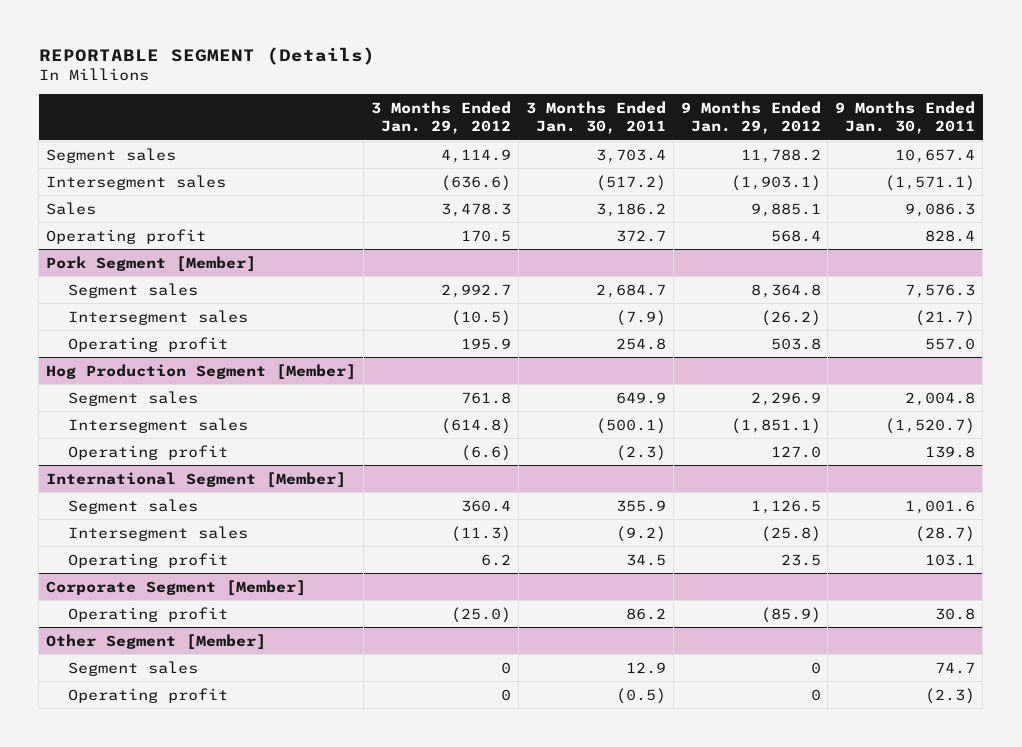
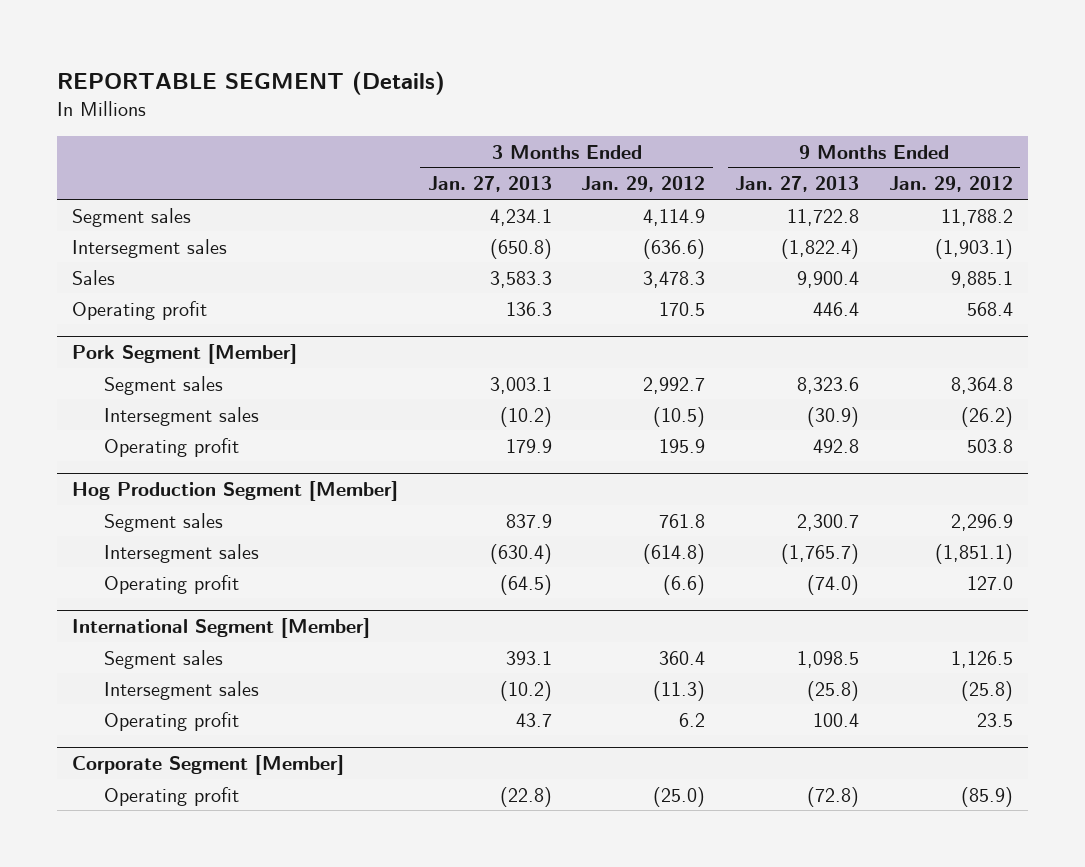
[525,101,666,135] 3 Months Ended Jan. 30, 2011 -> none
[835,101,976,135] 9 Months Ended Jan. 30, 2011 -> none
none -> [427,176,552,193] Jan. 27, 2013
none -> [735,176,860,193] Jan. 27, 2013
[46,633,267,650] Other Segment [Member] -> none
[68,660,199,676] Segment sales -> none
[68,687,229,703] Operating profit -> none

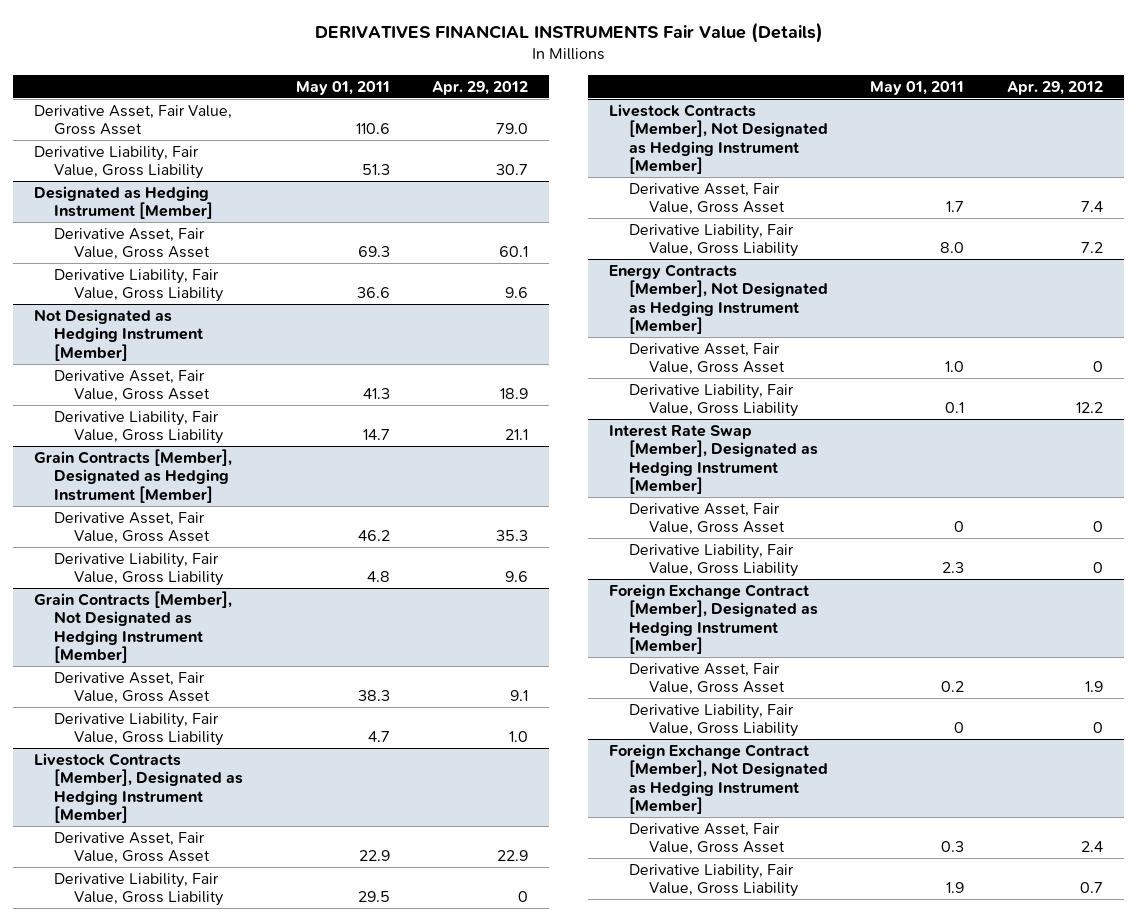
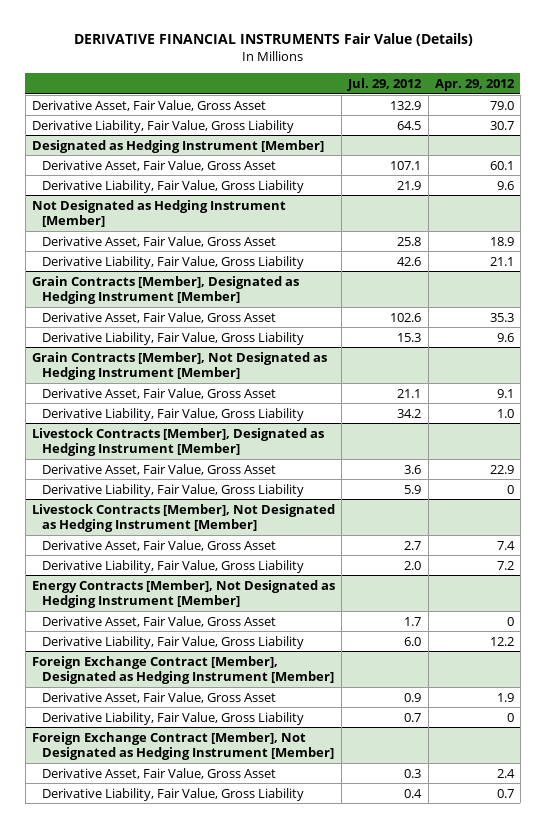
[314,21,823,43] DERIVATIVES FINANCIAL INSTRUMENTS Fair Value (Details) -> [73,33,473,47] DERIVATIVE FINANCIAL INSTRUMENTS Fair Value (Details)
[295,80,390,95] May 01, 2011 -> none
none -> [347,77,423,91] Jul. 29, 2012
[609,424,819,495] Interest Rate Swap [Member], Designated as Hedging Instrument [Member] -> none
[629,502,786,536] Derivative Asset, Fair Value, Gross Asset -> none
[629,543,799,578] Derivative Liability, Fair Value, Gross Liability -> none

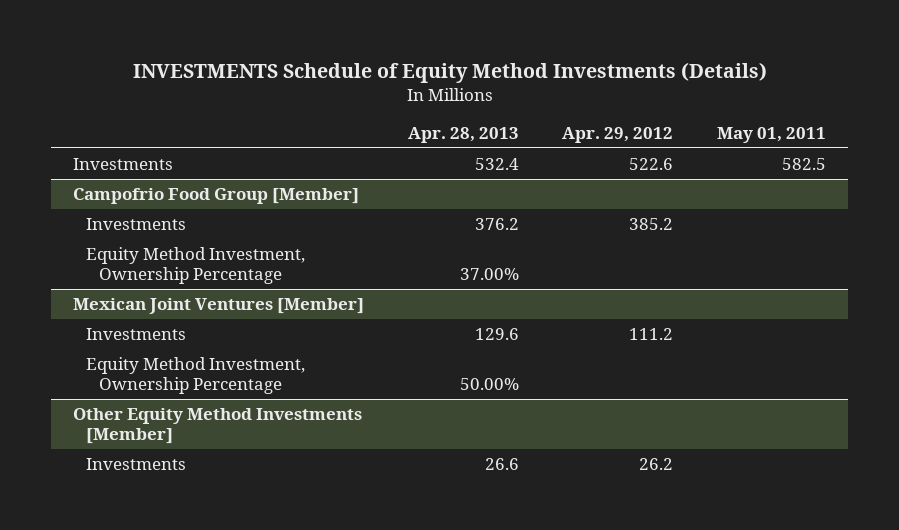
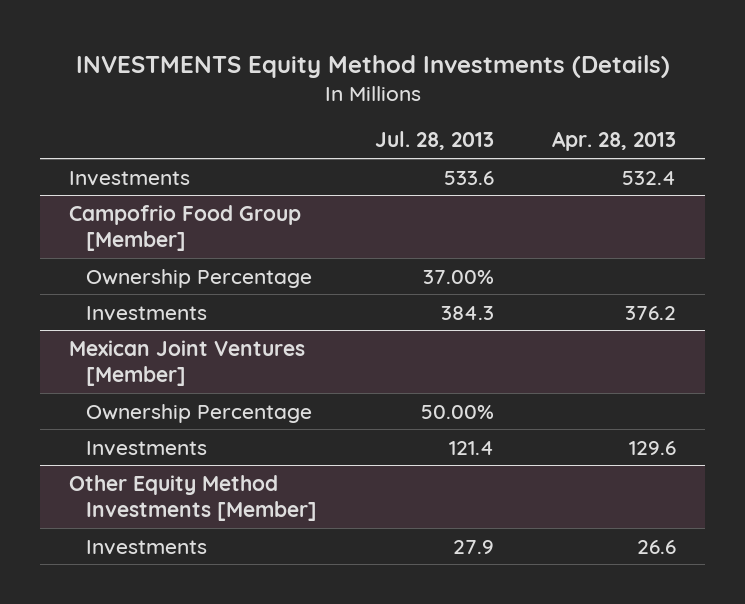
[132,61,767,83] INVESTMENTS Schedule of Equity Method Investments (Details) -> [75,54,670,78] INVESTMENTS Equity Method Investments (Details)
[562,127,674,144] Apr. 29, 2012 -> none
[717,127,827,144] May 01, 2011 -> none
none -> [375,131,495,151] Jul. 28, 2013
none -> [86,268,313,288] Ownership Percentage
[86,247,306,285] Equity Method Investment, Ownership Percentage -> none
none -> [86,403,313,423] Ownership Percentage
[86,357,306,395] Equity Method Investment, Ownership Percentage -> none

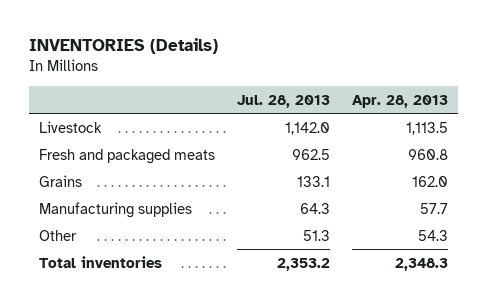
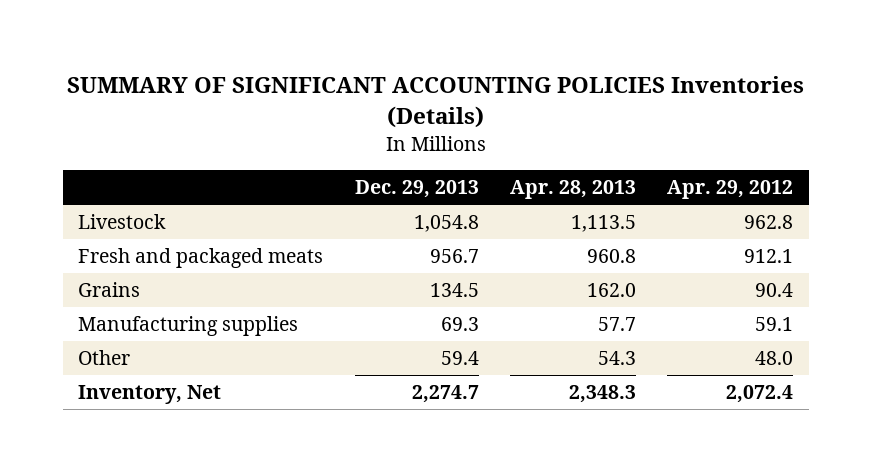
[28,38,218,55] INVENTORIES (Details) -> [66,76,804,128] SUMMARY OF SIGNIFICANT ACCOUNTING POLICIES Inventories (Details)
[236,94,330,108] Jul. 28, 2013 -> none
none -> [354,180,479,199] Dec. 29, 2013
none -> [667,180,794,200] Apr. 29, 2012
[39,255,163,268] Total inventories -> [78,385,222,405] Inventory, Net

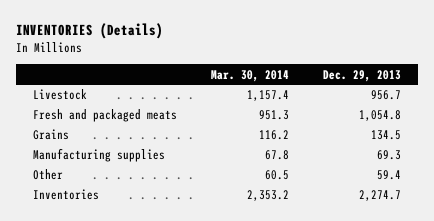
[66,76,804,128] SUMMARY OF SIGNIFICANT ACCOUNTING POLICIES Inventories (Details) -> [15,23,163,40] INVENTORIES (Details)
[509,180,636,200] Apr. 28, 2013 -> none
[667,180,794,200] Apr. 29, 2012 -> none
none -> [211,69,290,82] Mar. 30, 2014
[413,215,479,233] 1,054.8 -> [371,90,402,101] 956.7
[429,249,479,264] 956.7 -> [359,110,402,122] 1,054.8
[78,385,222,405] Inventory, Net -> [32,189,99,201] Inventories

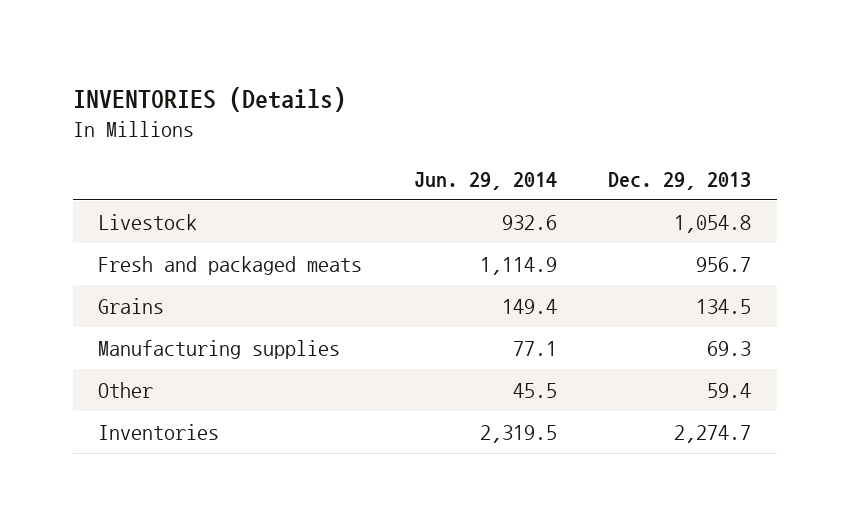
[211,69,290,82] Mar. 30, 2014 -> none
none -> [413,172,557,191] Jun. 29, 2014
[371,90,402,101] 956.7 -> [674,214,752,233] 1,054.8
[359,110,402,122] 1,054.8 -> [696,256,752,272] 956.7

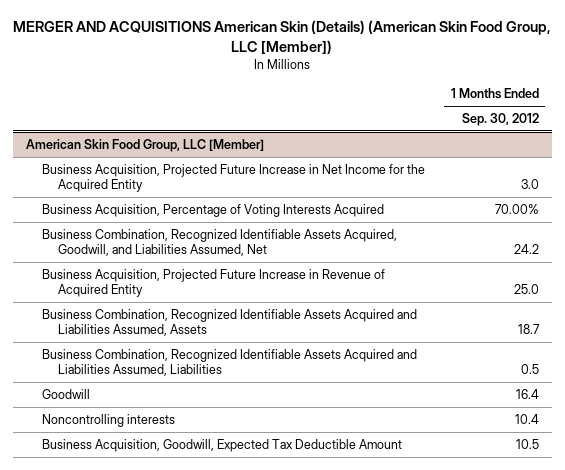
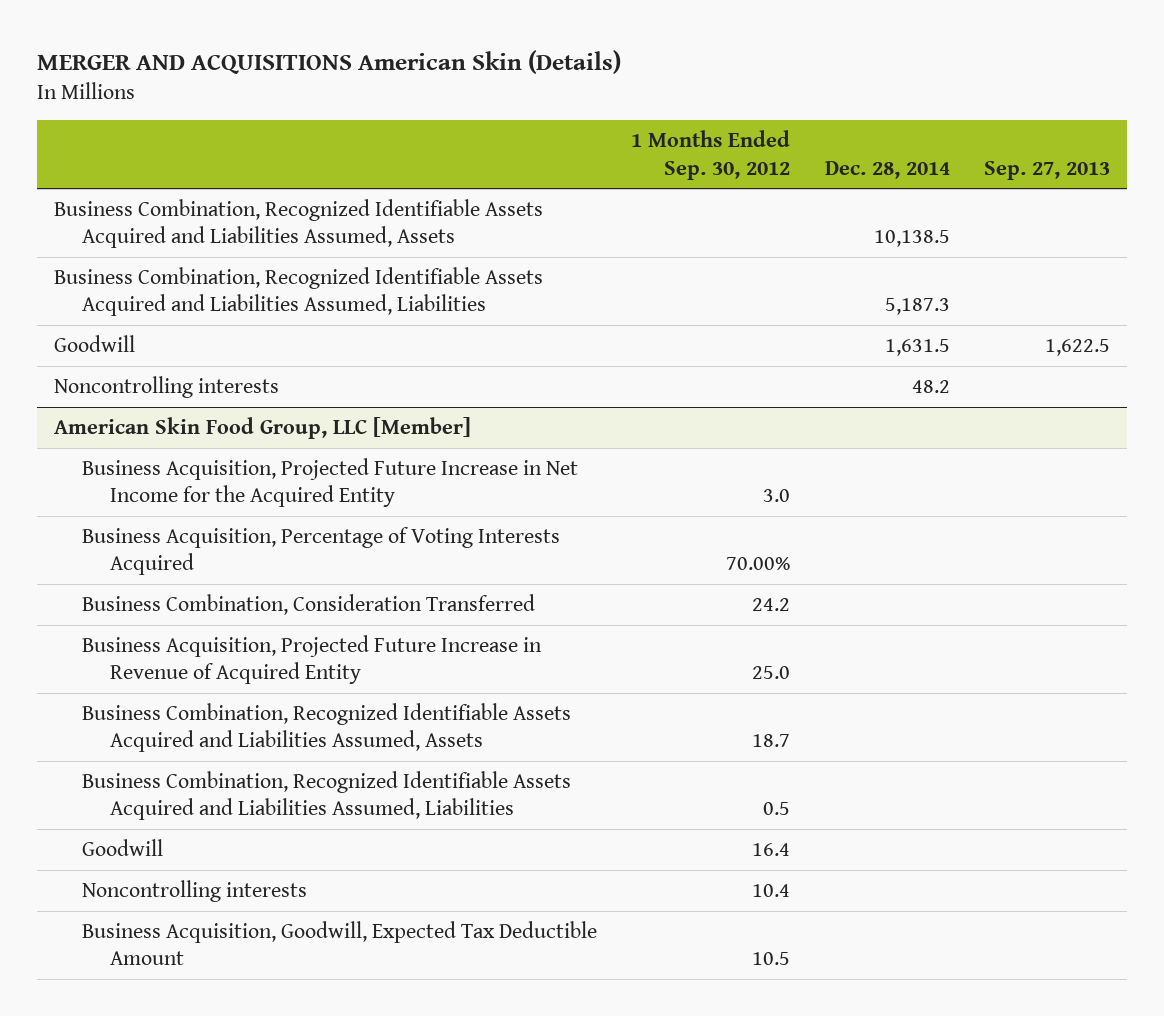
[13,20,551,54] MERGER AND ACQUISITIONS American Skin (Details) (American Skin Food Group, LLC [Member]) -> [37,50,622,75] MERGER AND ACQUISITIONS American Skin (Details)
none -> [824,160,950,179] Dec. 28, 2014
none -> [983,160,1110,180] Sep. 27, 2013
none -> [54,198,544,249] Business Combination, Recognized Identifiable Assets Acquired and Liabilities Assumed, Assets
none -> [54,266,544,317] Business Combination, Recognized Identifiable Assets Acquired and Liabilities Assumed, Liabilities
none -> [54,334,136,352] Goodwill
none -> [54,375,280,398] Noncontrolling interests
[41,228,397,257] Business Combination, Recognized Identifiable Assets Acquired, Goodwill, and Liabilities Assumed, Net -> [82,593,536,615] Business Combination, Consideration Transferred

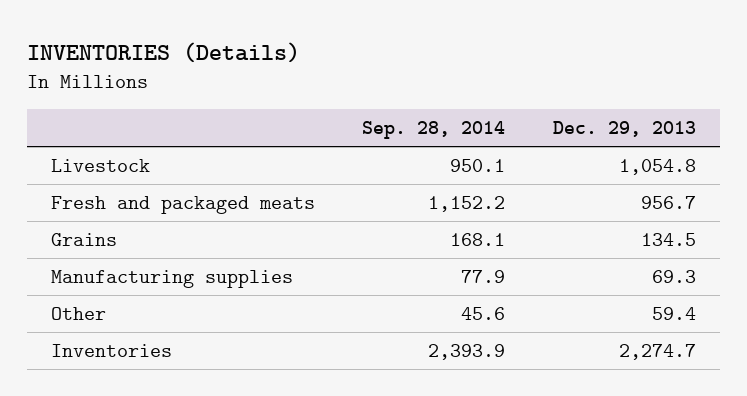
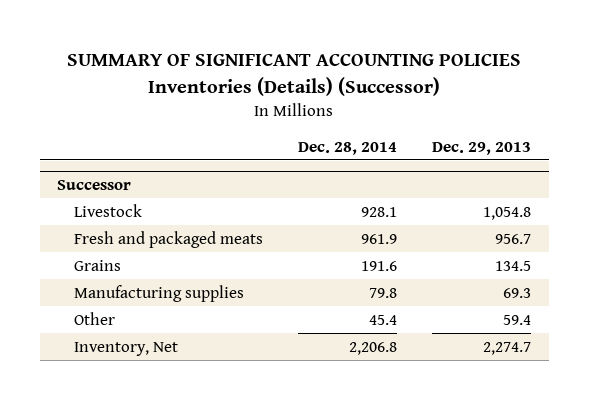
[26,41,300,63] INVENTORIES (Details) -> [67,53,522,96] SUMMARY OF SIGNIFICANT ACCOUNTING POLICIES Inventories (Details) (Successor)
[362,121,506,140] Sep. 28, 2014 -> none
none -> [298,141,398,155] Dec. 28, 2014
none -> [57,180,132,191] Successor
[50,343,172,357] Inventories -> [73,341,178,356] Inventory, Net

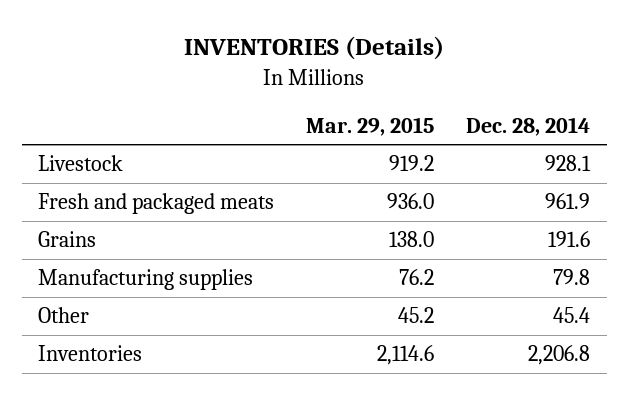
[67,53,522,96] SUMMARY OF SIGNIFICANT ACCOUNTING POLICIES Inventories (Details) (Successor) -> [184,36,445,61] INVENTORIES (Details)
[432,141,532,155] Dec. 29, 2013 -> none
none -> [306,116,435,136] Mar. 29, 2015
[57,180,132,191] Successor -> none
[73,341,178,356] Inventory, Net -> [37,345,142,362] Inventories

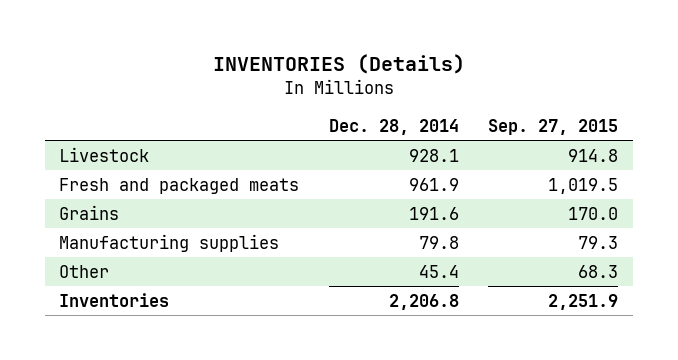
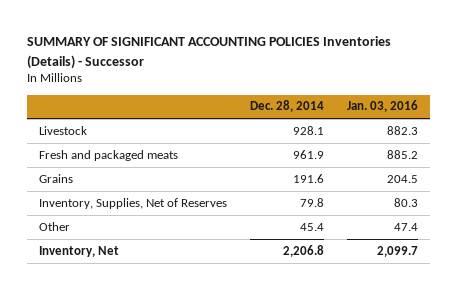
[212,54,465,75] INVENTORIES (Details) -> [27,36,392,69] SUMMARY OF SIGNIFICANT ACCOUNTING POLICIES Inventories (Details) - Successor
[488,118,619,135] Sep. 27, 2015 -> none
none -> [347,100,419,113] Jan. 03, 2016
[59,233,280,252] Manufacturing supplies -> [38,197,227,209] Inventory, Supplies, Net of Reserves
[59,292,170,307] Inventories -> [38,245,119,257] Inventory, Net

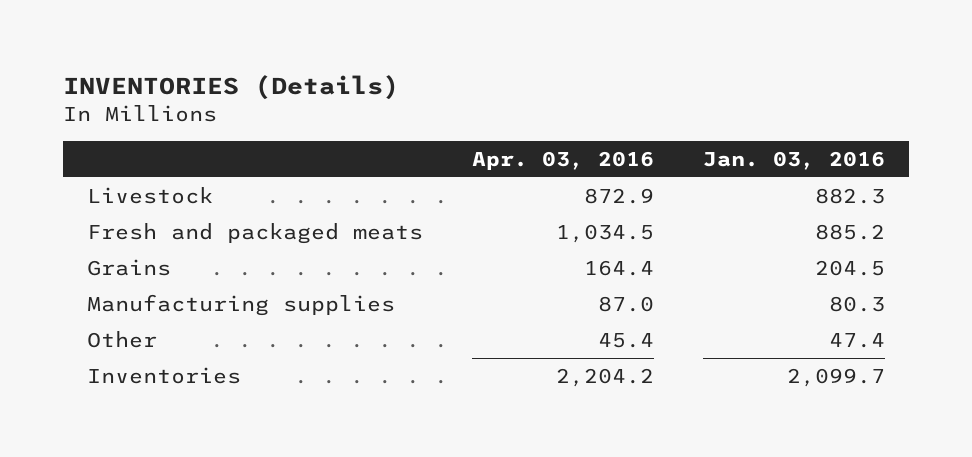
[27,36,392,69] SUMMARY OF SIGNIFICANT ACCOUNTING POLICIES Inventories (Details) - Successor -> [63,74,400,100] INVENTORIES (Details)
[250,100,325,113] Dec. 28, 2014 -> none
none -> [471,150,654,170] Apr. 03, 2016
[38,197,227,209] Inventory, Supplies, Net of Reserves -> none
none -> [87,294,396,317] Manufacturing supplies
[38,245,119,257] Inventory, Net -> [87,367,242,385] Inventories

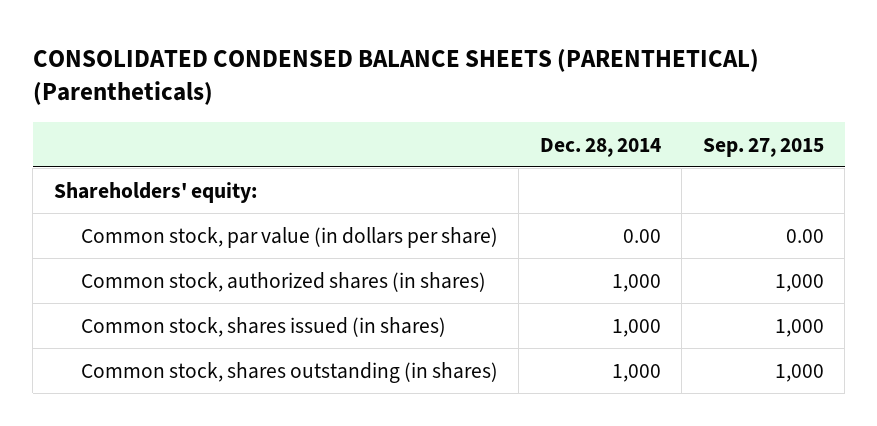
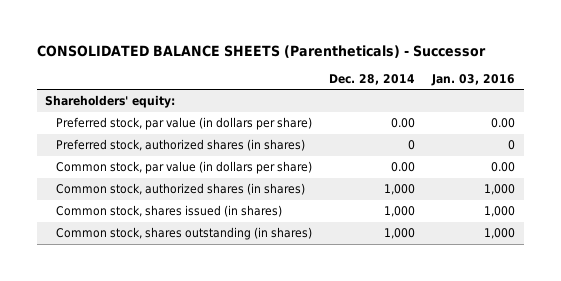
[32,48,759,106] CONSOLIDATED CONDENSED BALANCE SHEETS (PARENTHETICAL) (Parentheticals) -> [36,44,486,58] CONSOLIDATED BALANCE SHEETS (Parentheticals) - Successor
[702,137,824,157] Sep. 27, 2015 -> none
none -> [431,74,516,87] Jan. 03, 2016
none -> [55,117,312,131] Preferred stock, par value (in dollars per share)
none -> [55,139,305,152] Preferred stock, authorized shares (in shares)

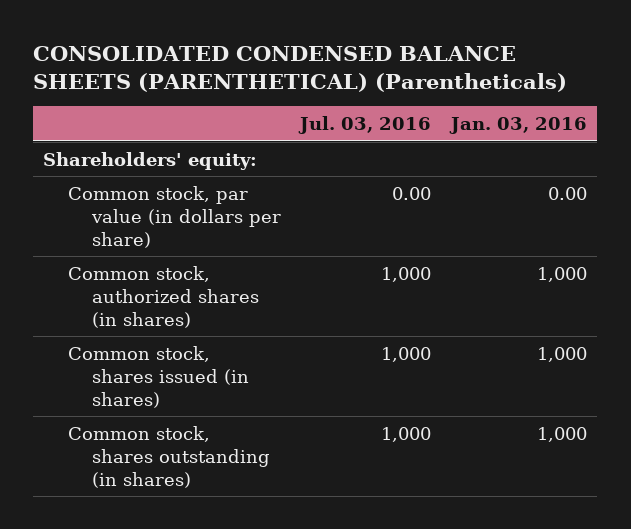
[36,44,486,58] CONSOLIDATED BALANCE SHEETS (Parentheticals) - Successor -> [33,46,568,92] CONSOLIDATED CONDENSED BALANCE SHEETS (PARENTHETICAL) (Parentheticals)
[329,74,416,86] Dec. 28, 2014 -> none
none -> [298,116,432,135] Jul. 03, 2016
[55,117,312,131] Preferred stock, par value (in dollars per share) -> none
[55,139,305,152] Preferred stock, authorized shares (in shares) -> none

